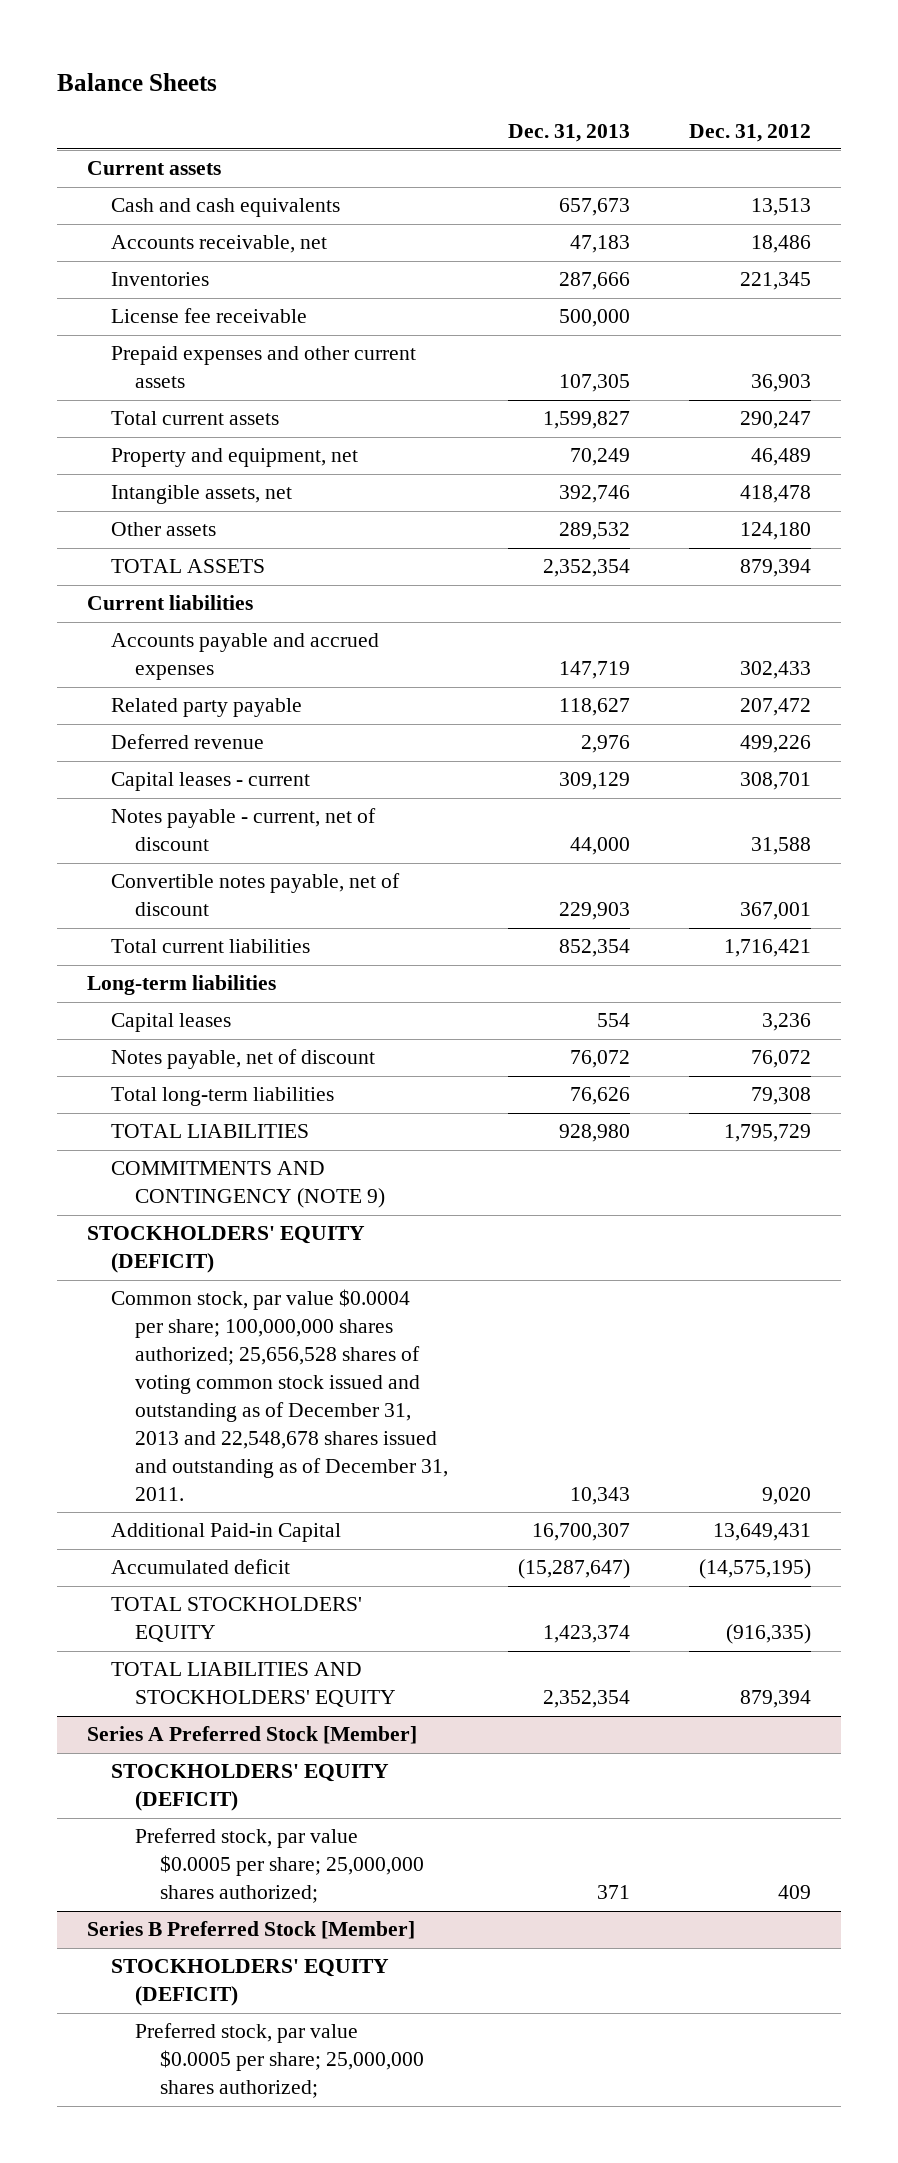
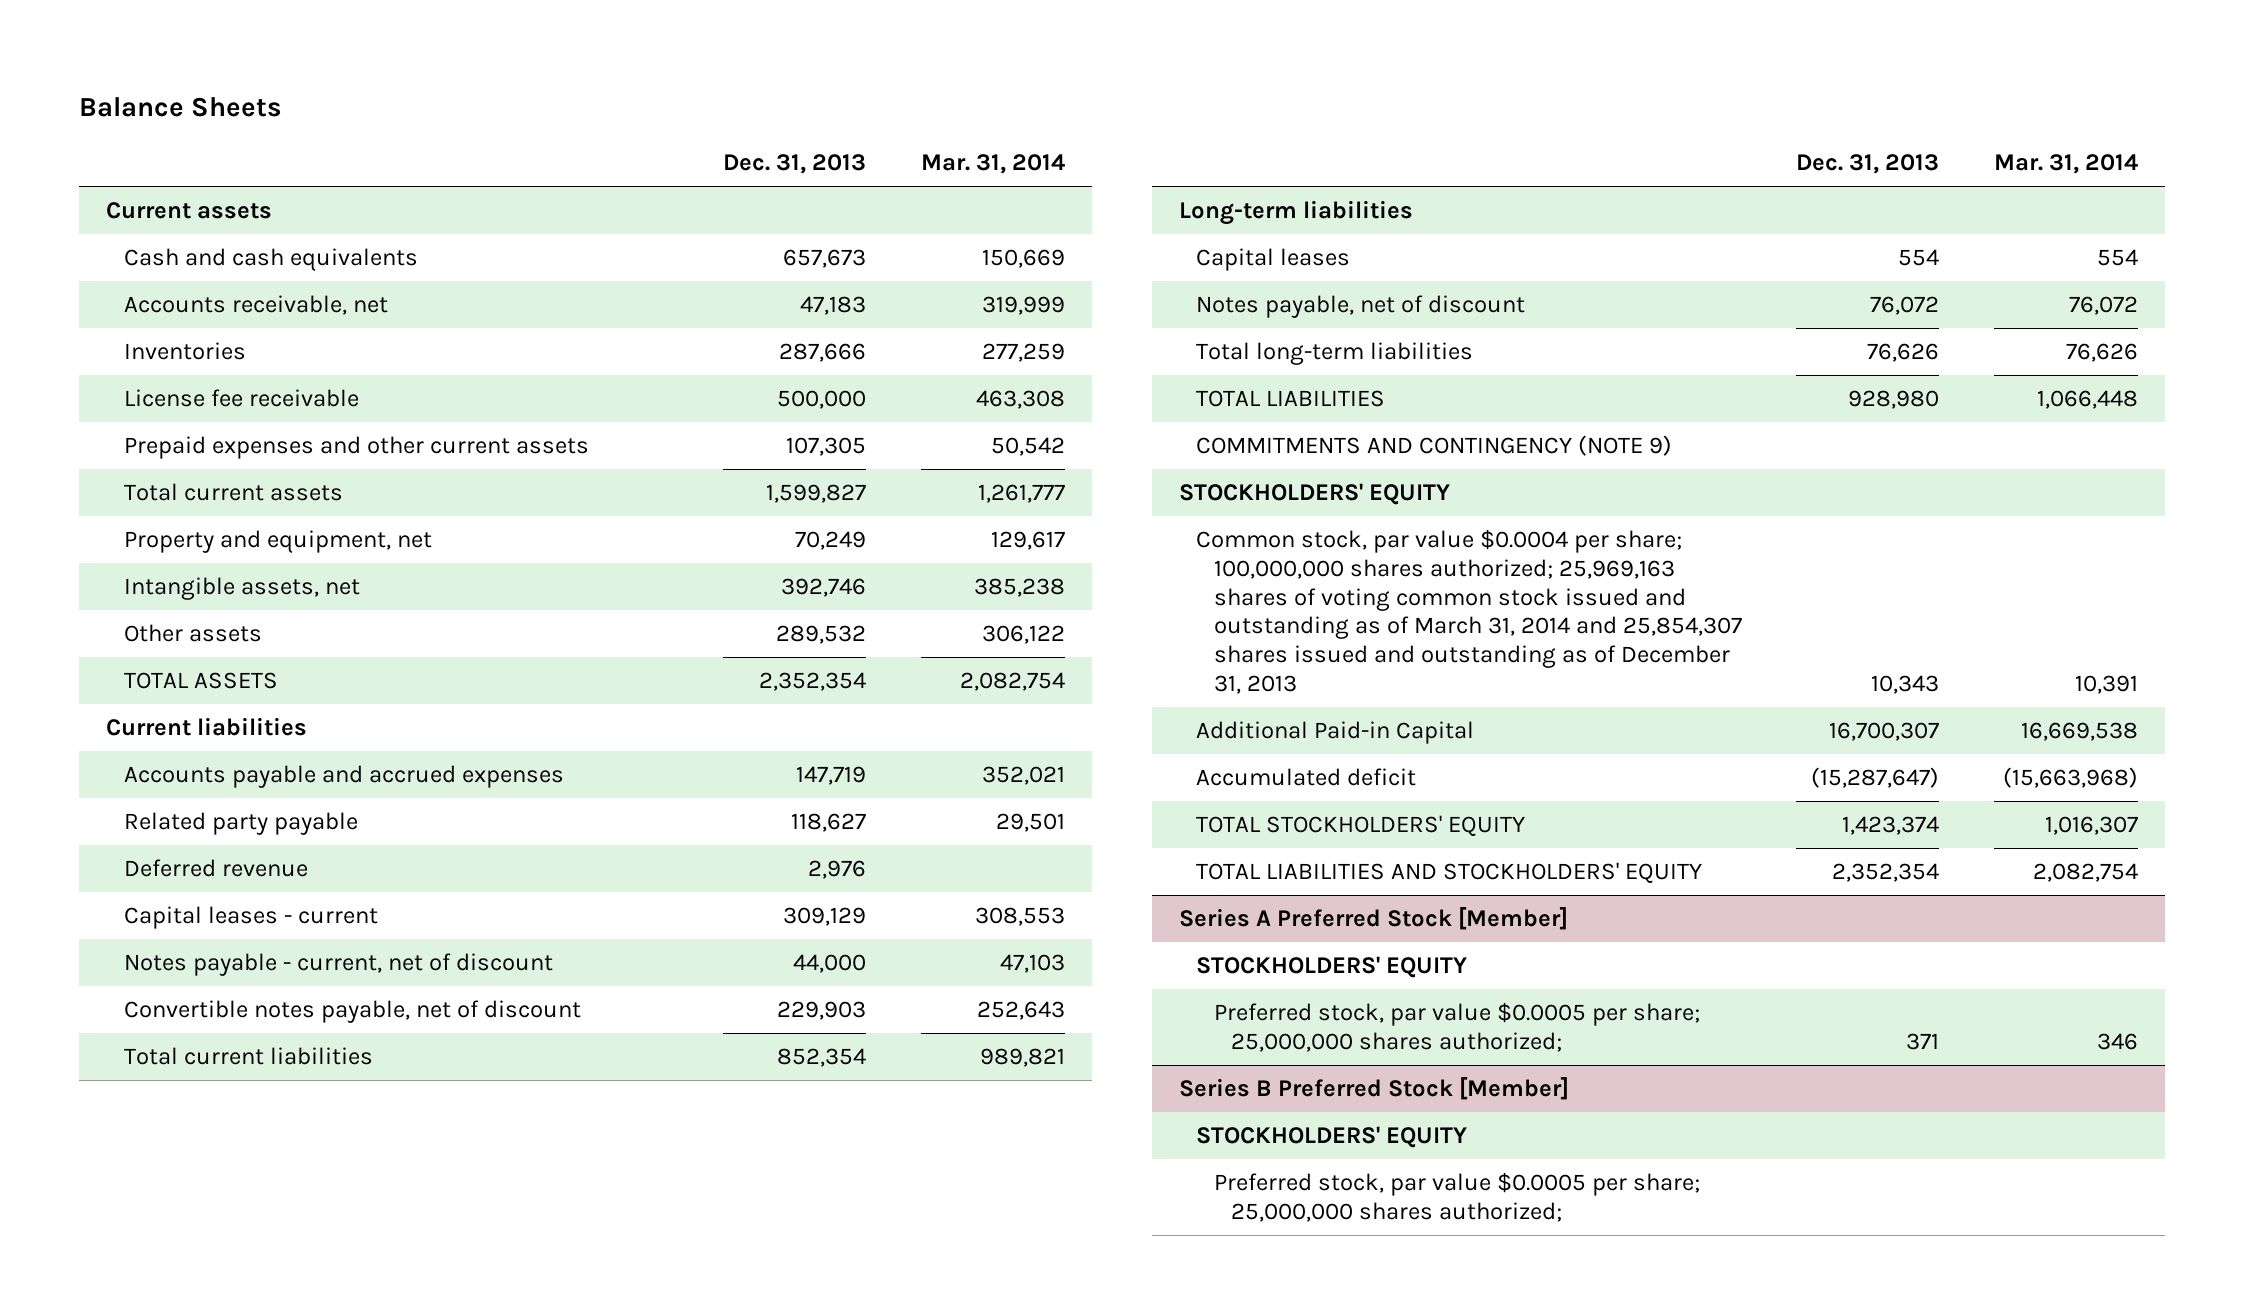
[689,123,812,142] Dec. 31, 2012 -> none
none -> [921,154,1066,175] Mar. 31, 2014
[86,1226,365,1274] STOCKHOLDERS' EQUITY (DEFICIT) -> [1179,482,1451,505] STOCKHOLDERS' EQUITY
[110,1289,449,1501] Common stock, par value $0.0004 per share; 100,000,000 shares authorized; 25,656,528 shares of voting common stock issued and outstanding as of December 31, 2013 and 22,548,678 shares issued and outstanding as of December 31, 2011. -> [1196,528,1742,695] Common stock, par value $0.0004 per share; 100,000,000 shares authorized; 25,969,163 shares of voting common stock issued and outstanding as of March 31, 2014 and 25,854,307 shares issued and outstanding as of December 31, 2013
[110,1764,389,1812] STOCKHOLDERS' EQUITY (DEFICIT) -> [1196,955,1468,978] STOCKHOLDERS' EQUITY
[110,1959,389,2007] STOCKHOLDERS' EQUITY (DEFICIT) -> [1196,1125,1468,1148] STOCKHOLDERS' EQUITY

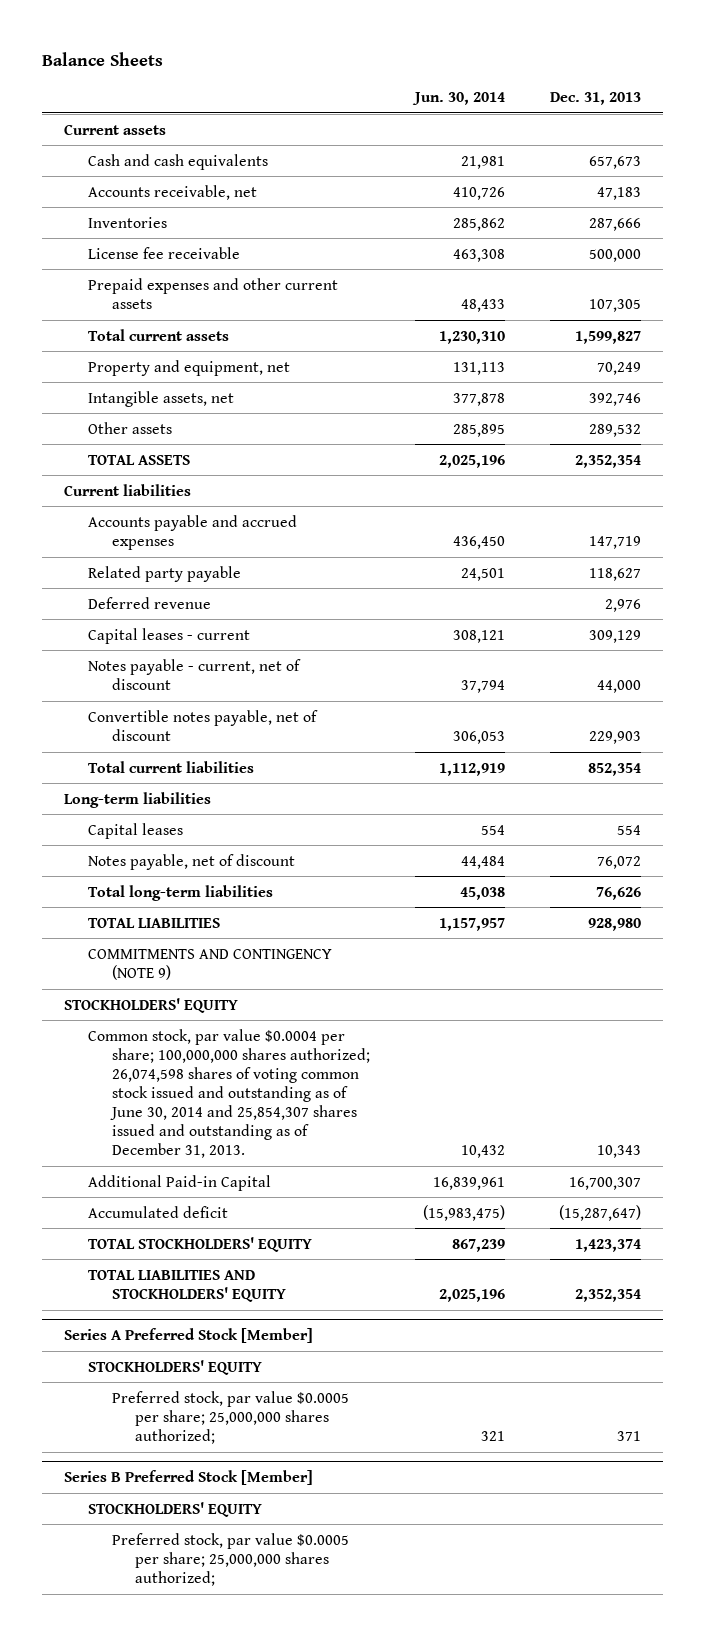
[921,154,1066,175] Mar. 31, 2014 -> none
none -> [411,91,505,105] Jun. 30, 2014
[1196,528,1742,695] Common stock, par value $0.0004 per share; 100,000,000 shares authorized; 25,969,163 shares of voting common stock issued and outstanding as of March 31, 2014 and 25,854,307 shares issued and outstanding as of December 31, 2013 -> [88,1028,370,1159] Common stock, par value $0.0004 per share; 100,000,000 shares authorized; 26,074,598 shares of voting common stock issued and outstanding as of June 30, 2014 and 25,854,307 shares issued and outstanding as of December 31, 2013.

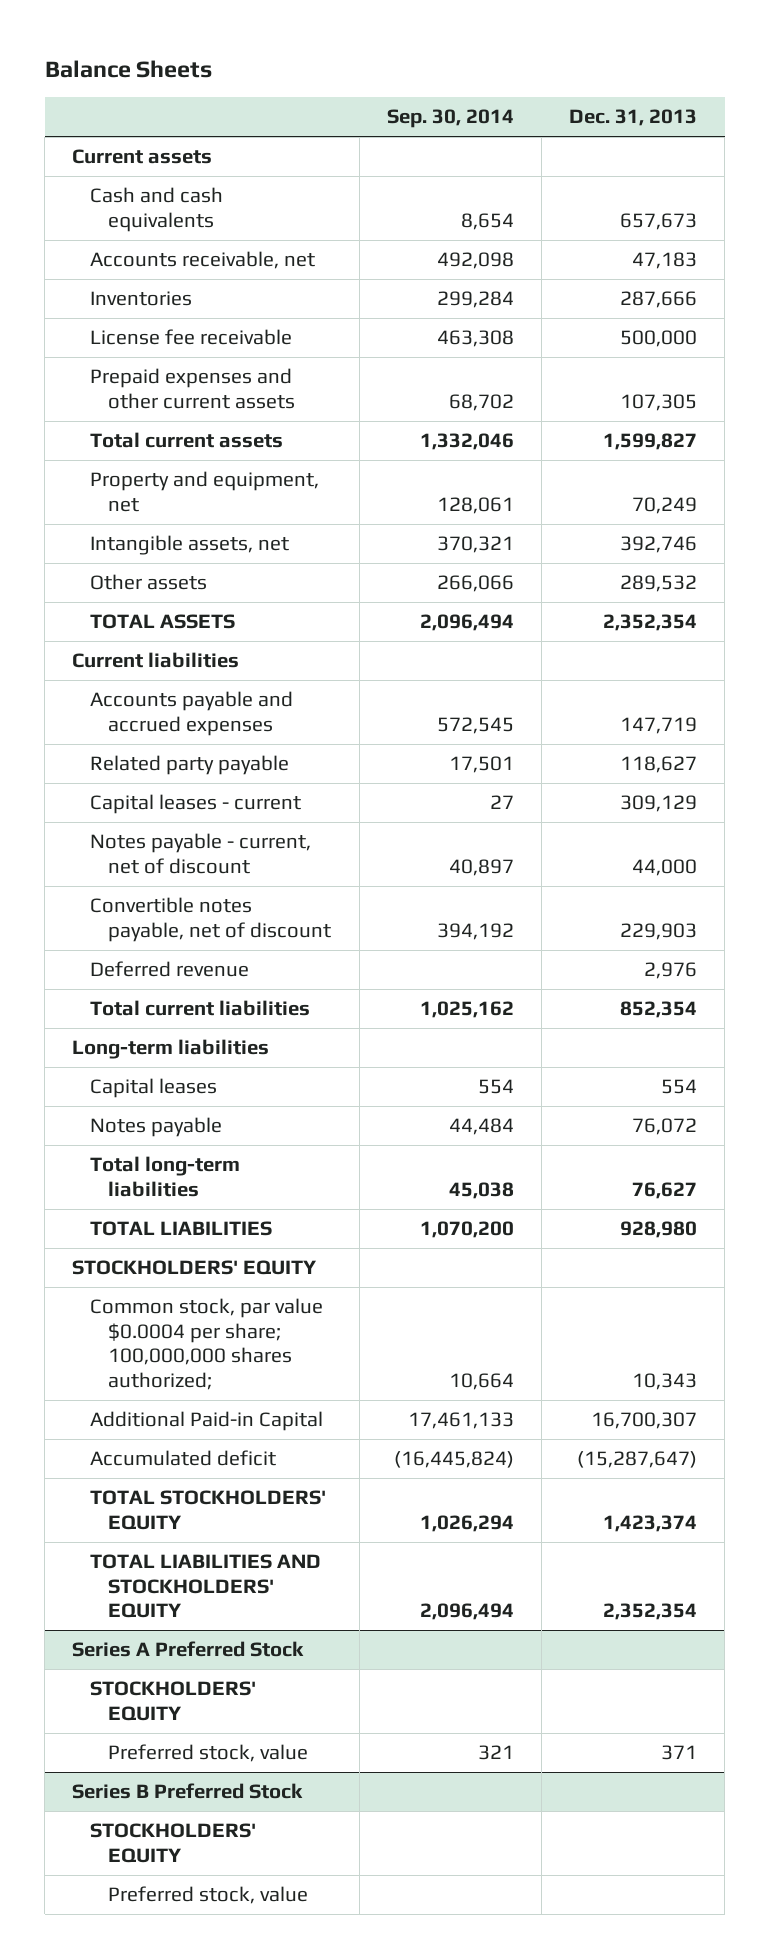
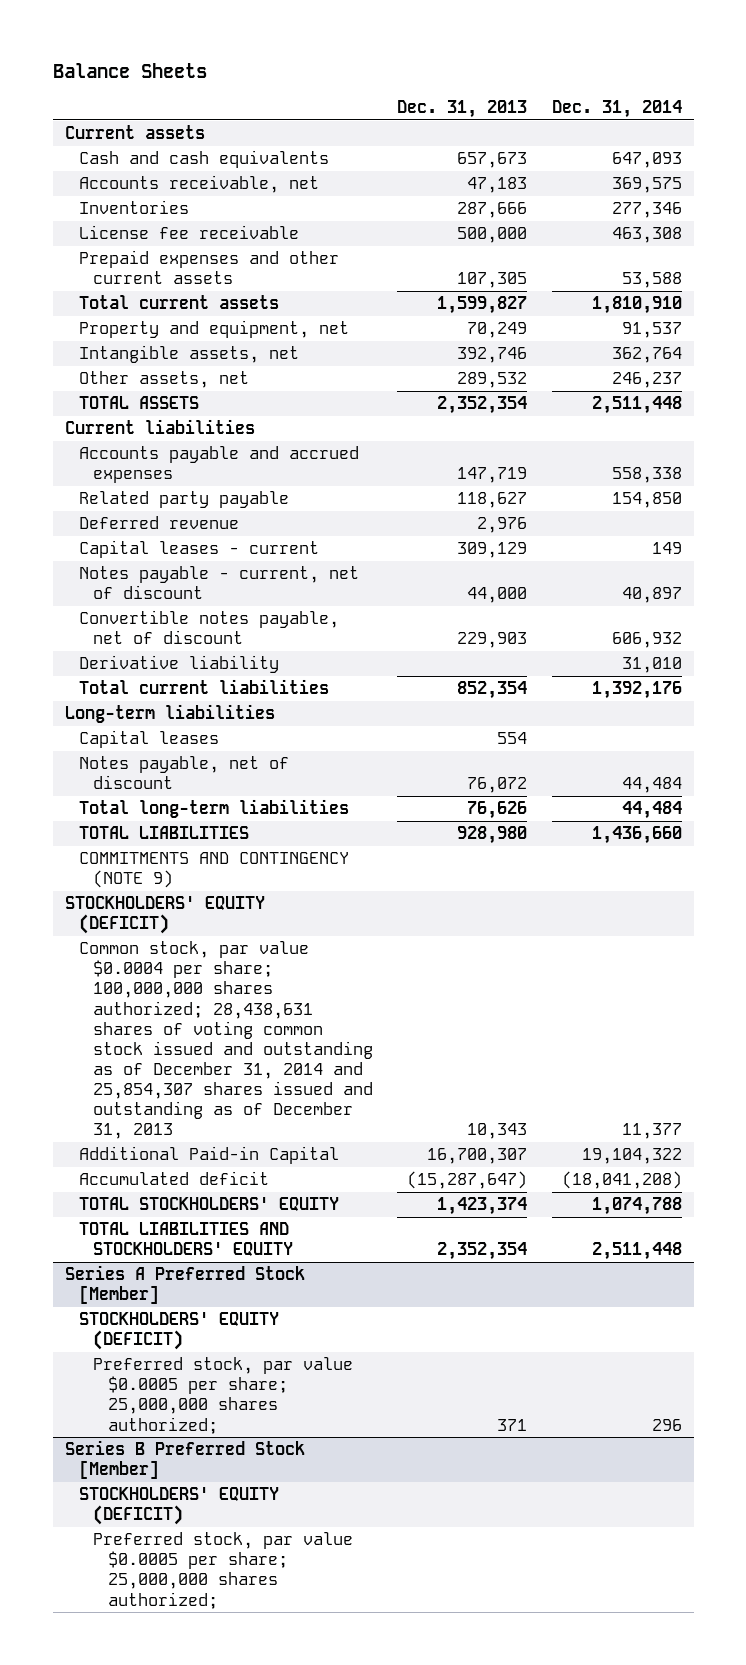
[386,109,514,129] Sep. 30, 2014 -> none
none -> [551,100,682,119] Dec. 31, 2014
[90,574,208,591] Other assets -> [79,371,250,389] Other assets, net
[90,961,250,978] Deferred revenue -> [79,516,240,530] Deferred revenue
none -> [79,655,280,674] Derivative liability
[90,1117,223,1138] Notes payable -> [79,756,290,790] Notes payable, net of discount
[631,1181,697,1199] 76,627 -> [467,801,528,820] 76,626
none -> [79,852,350,889] COMMITMENTS AND CONTINGENCY (NOTE 9)
[72,1260,318,1276] STOCKHOLDERS' EQUITY -> [64,896,265,935] STOCKHOLDERS' EQUITY (DEFICIT)
[90,1298,324,1391] Common stock, par value $0.0004 per share; 100,000,000 shares authorized; -> [79,941,374,1140] Common stock, par value $0.0004 per share; 100,000,000 shares authorized; 28,438,631 shares of voting common stock issued and outstanding as of December 31, 2014 and 25,854,307 shares issued and outstanding as of December 31, 2013
[72,1641,305,1658] Series A Preferred Stock -> [64,1265,305,1305] Series A Preferred Stock [Member]
[90,1681,257,1721] STOCKHOLDERS' EQUITY -> [79,1312,280,1351] STOCKHOLDERS' EQUITY (DEFICIT)
[108,1744,309,1763] Preferred stock, value -> [93,1357,354,1434] Preferred stock, par value $0.0005 per share; 25,000,000 shares authorized;
[72,1783,304,1800] Series B Preferred Stock -> [64,1440,305,1480] Series B Preferred Stock [Member]
[90,1823,257,1863] STOCKHOLDERS' EQUITY -> [79,1487,280,1526] STOCKHOLDERS' EQUITY (DEFICIT)
[108,1886,309,1905] Preferred stock, value -> [93,1532,354,1609] Preferred stock, par value $0.0005 per share; 25,000,000 shares authorized;

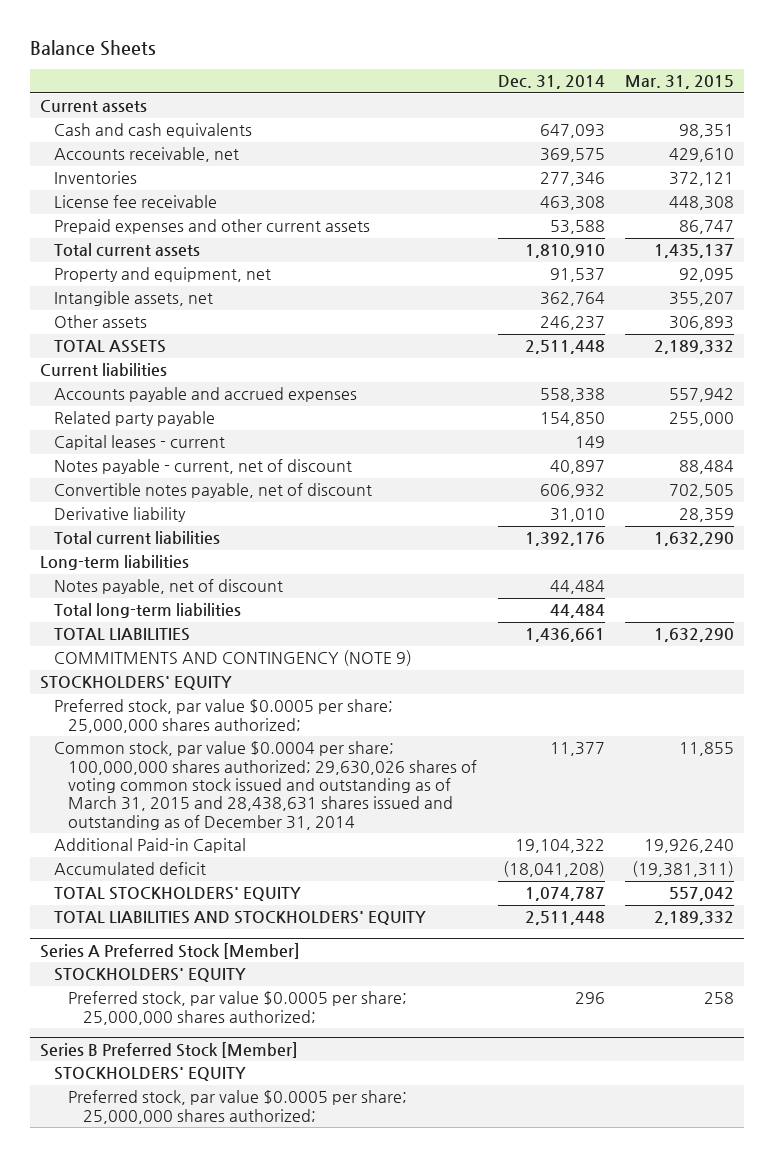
[397,100,528,119] Dec. 31, 2013 -> none
none -> [625,75,735,90] Mar. 31, 2015
[79,371,250,389] Other assets, net -> [54,315,148,329] Other assets
[79,516,240,530] Deferred revenue -> none
[79,730,220,749] Capital leases -> none
[591,826,682,845] 1,436,660 -> [524,628,605,643] 1,436,661
[64,896,265,935] STOCKHOLDERS' EQUITY (DEFICIT) -> [40,676,233,691] STOCKHOLDERS' EQUITY
none -> [54,699,394,733] Preferred stock, par value $0.0005 per share; 25,000,000 shares authorized;
[79,941,374,1140] Common stock, par value $0.0004 per share; 100,000,000 shares authorized; 28,438,631 shares of voting common stock issued and outstanding as of December 31, 2014 and 25,854,307 shares issued and outstanding as of December 31, 2013 -> [54,741,478,830] Common stock, par value $0.0004 per share; 100,000,000 shares authorized; 29,630,026 shares of voting common stock issued and outstanding as of March 31, 2015 and 28,438,631 shares issued and outstanding as of December 31, 2014
[591,1197,682,1216] 1,074,788 -> [524,887,605,902] 1,074,787
[79,1312,280,1351] STOCKHOLDERS' EQUITY (DEFICIT) -> [54,968,247,983] STOCKHOLDERS' EQUITY
[79,1487,280,1526] STOCKHOLDERS' EQUITY (DEFICIT) -> [54,1067,247,1082] STOCKHOLDERS' EQUITY

